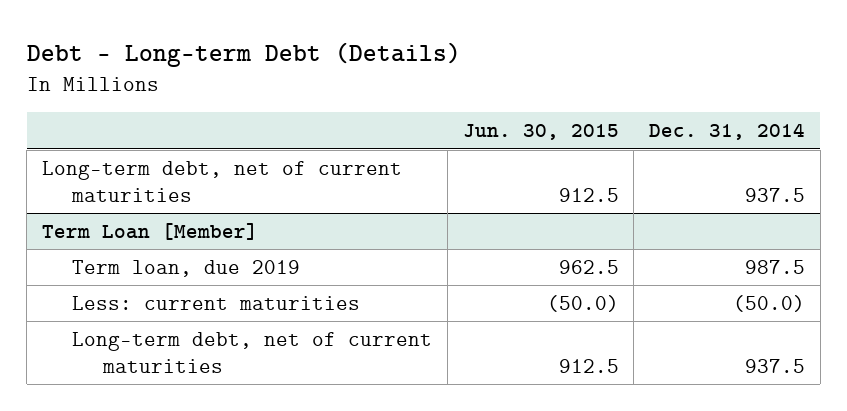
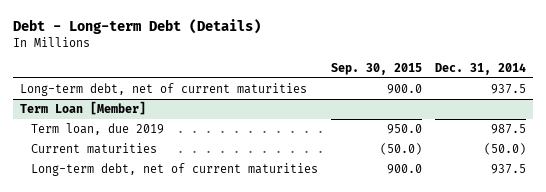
[462,124,619,141] Jun. 30, 2015 -> none
none -> [331,63,423,76] Sep. 30, 2015
[72,295,361,310] Less: current maturities -> [30,142,157,154] Current maturities

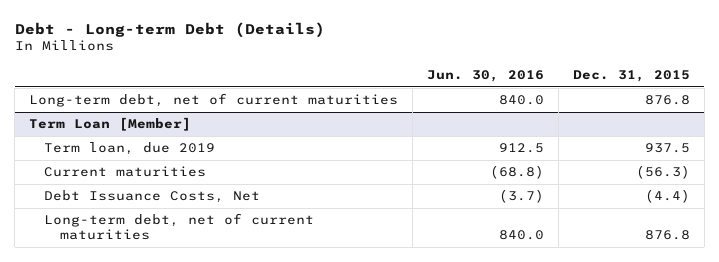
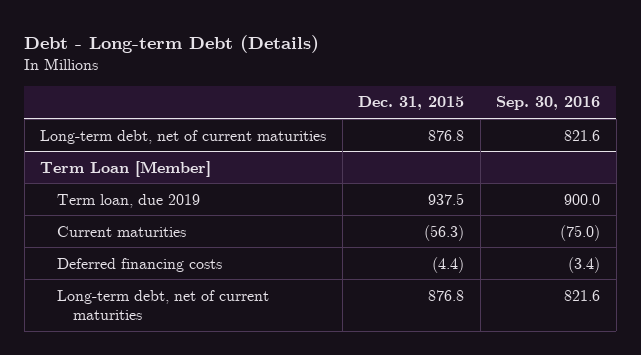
[426,70,544,83] Jun. 30, 2016 -> none
none -> [496,96,601,111] Sep. 30, 2016
[44,190,261,204] Debt Issuance Costs, Net -> [56,257,222,272] Deferred financing costs

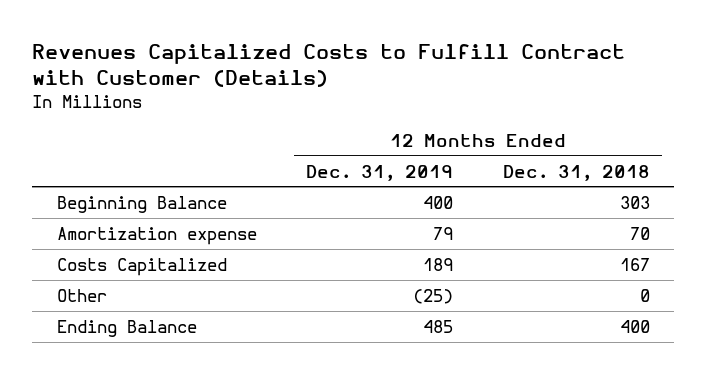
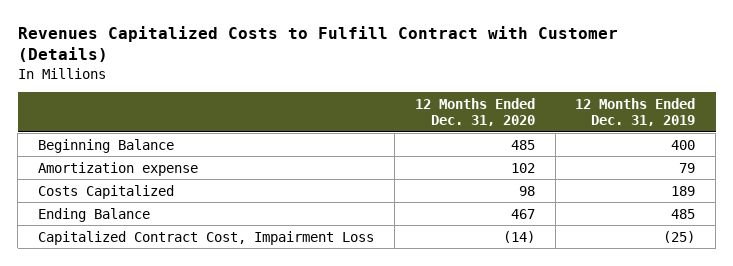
[502,164,650,181] Dec. 31, 2018 -> none
none -> [414,97,535,127] 12 Months Ended Dec. 31, 2020
[56,288,107,302] Other -> none
none -> [38,230,375,245] Capitalized Contract Cost, Impairment Loss

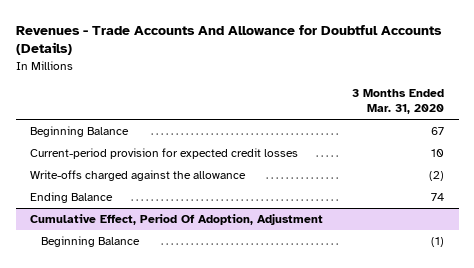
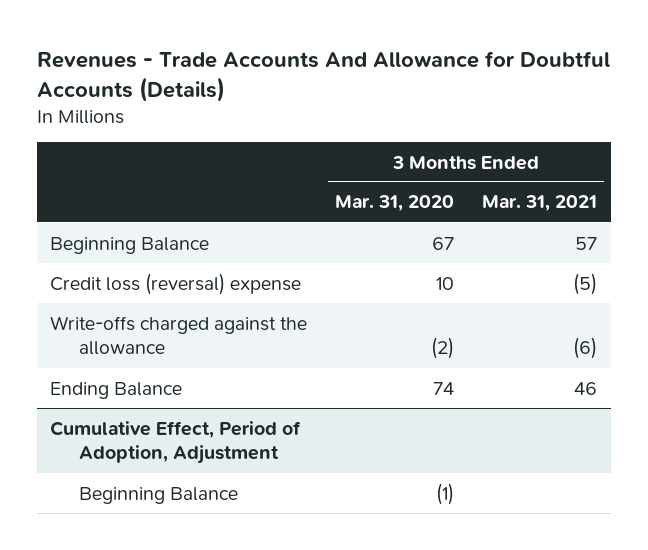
none -> [482,195,598,212] Mar. 31, 2021
[30,148,299,160] Current-period provision for expected credit losses -> [50,272,302,295] Credit loss (reversal) expense
[30,214,324,226] Cumulative Effect, Period Of Adoption, Adjustment -> [50,420,302,465] Cumulative Effect, Period of Adoption, Adjustment

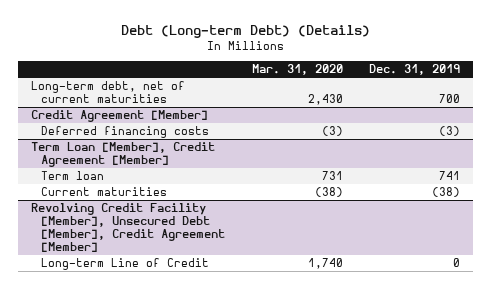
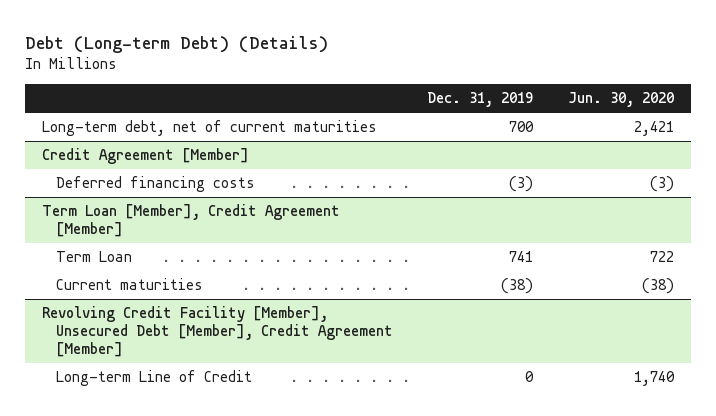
[251,64,343,76] Mar. 31, 2020 -> none
none -> [567,92,674,108] Jun. 30, 2020
[41,171,105,181] Term loan -> [55,251,132,263] Term Loan

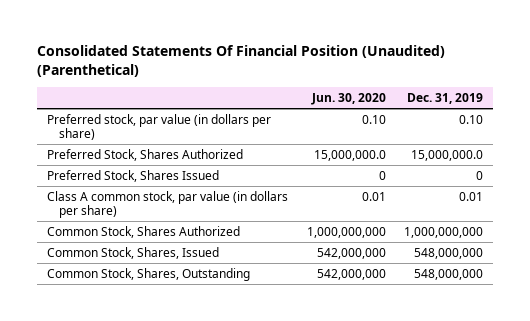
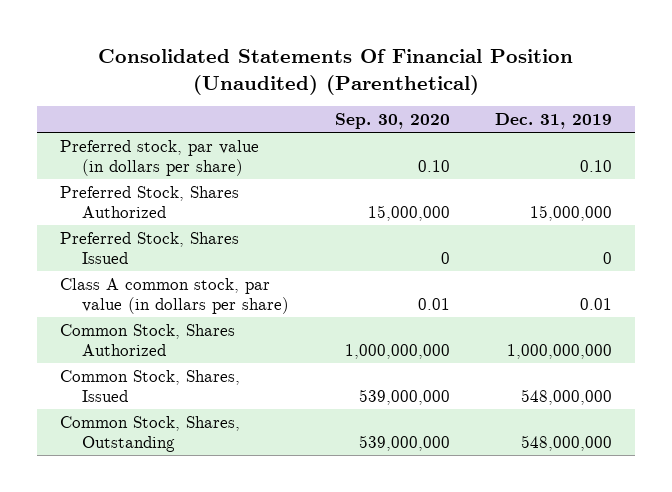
[310,92,386,105] Jun. 30, 2020 -> none
none -> [334,113,450,130] Sep. 30, 2020
[411,150,484,162] 15,000,000.0 -> [530,204,613,221] 15,000,000

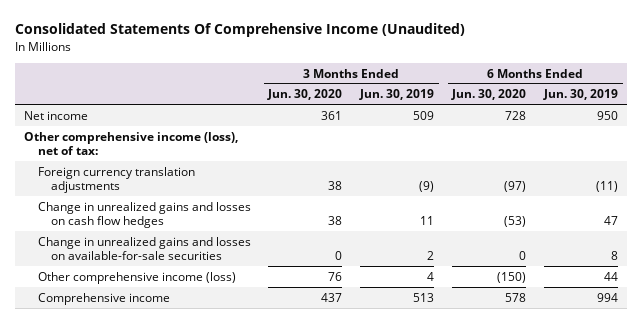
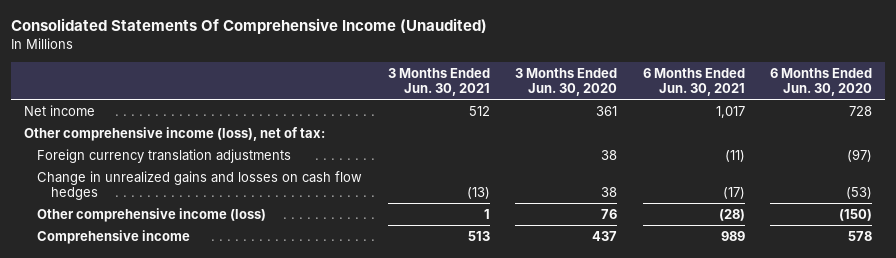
[359,89,435,101] Jun. 30, 2019 -> none
[543,89,619,101] Jun. 30, 2019 -> none
none -> [387,67,490,97] 3 Months Ended Jun. 30, 2021
none -> [642,67,745,97] 6 Months Ended Jun. 30, 2021
[37,236,251,260] Change in unrealized gains and losses on available-for-sale securities -> none

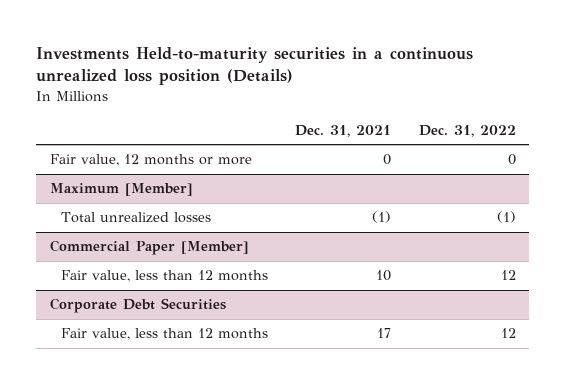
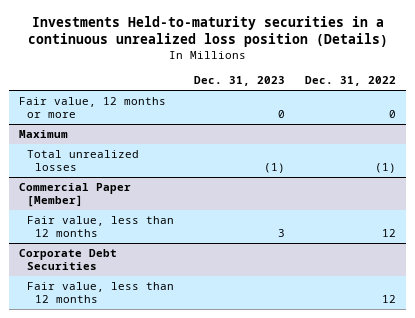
[295,124,392,137] Dec. 31, 2021 -> none
none -> [194,76,286,87] Dec. 31, 2023
[50,183,194,197] Maximum [Member] -> [19,129,69,138] Maximum

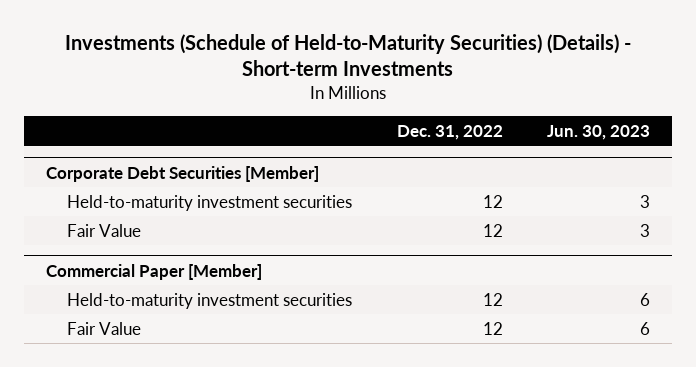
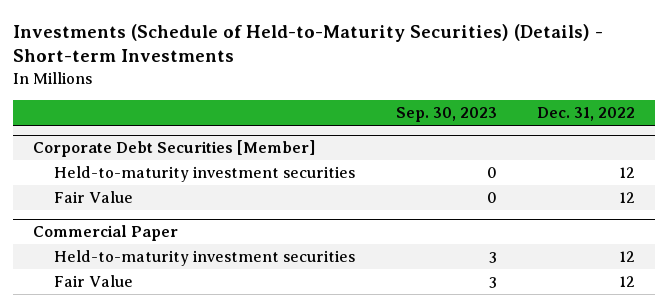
[547,124,651,140] Jun. 30, 2023 -> none
none -> [395,106,497,122] Sep. 30, 2023
[46,263,263,280] Commercial Paper [Member] -> [33,225,179,242] Commercial Paper

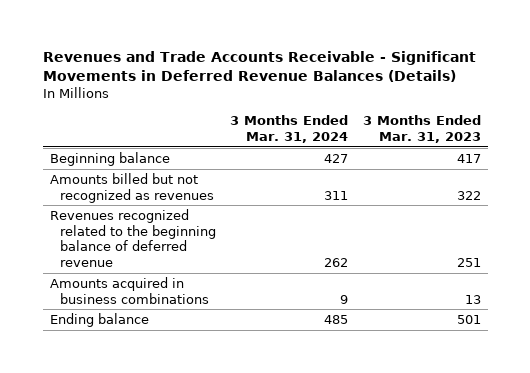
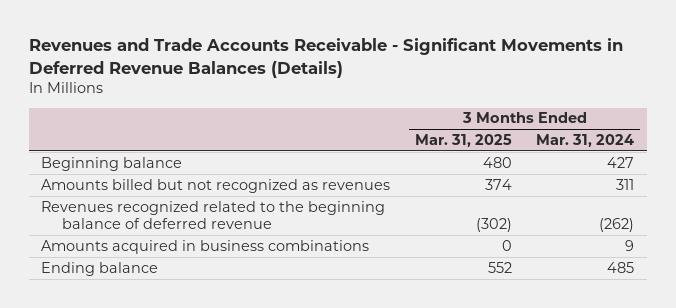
[362,115,481,143] 3 Months Ended Mar. 31, 2023 -> none
none -> [414,133,512,147] Mar. 31, 2025
[324,258,349,268] 262 -> [599,217,635,232] (262)

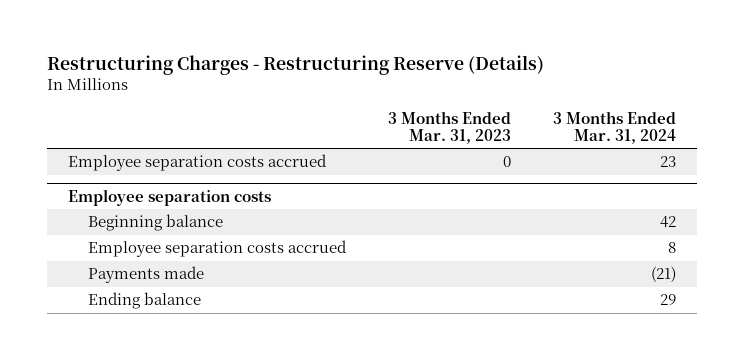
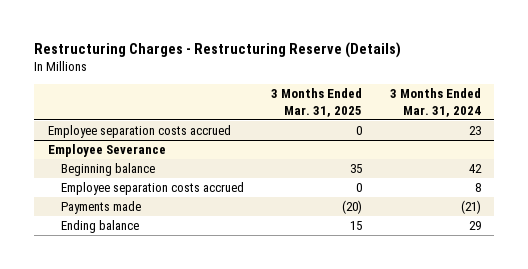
[387,110,511,145] 3 Months Ended Mar. 31, 2023 -> none
none -> [271,88,363,117] 3 Months Ended Mar. 31, 2025
[67,189,271,207] Employee separation costs -> [47,144,166,158] Employee Severance

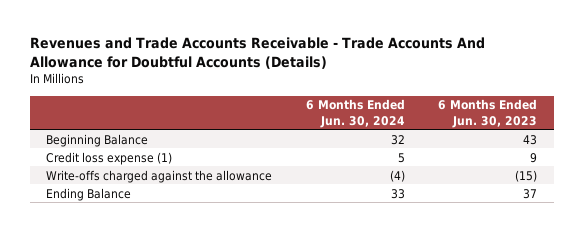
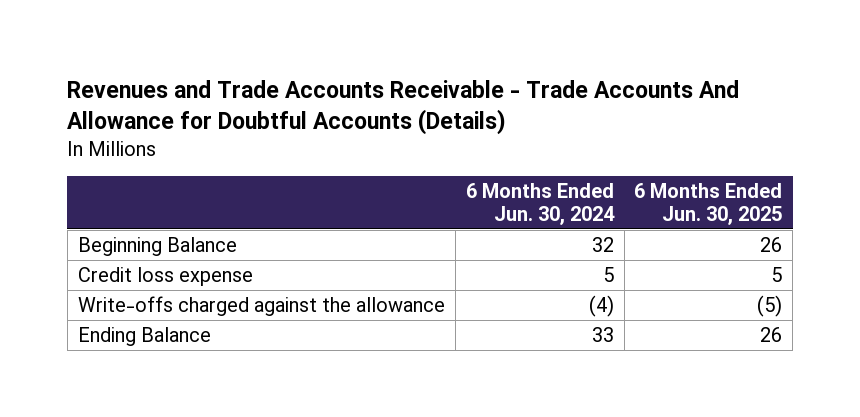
[438,99,538,128] 6 Months Ended Jun. 30, 2023 -> none
none -> [634,182,783,225] 6 Months Ended Jun. 30, 2025
[46,151,173,165] Credit loss expense (1) -> [77,267,253,287] Credit loss expense

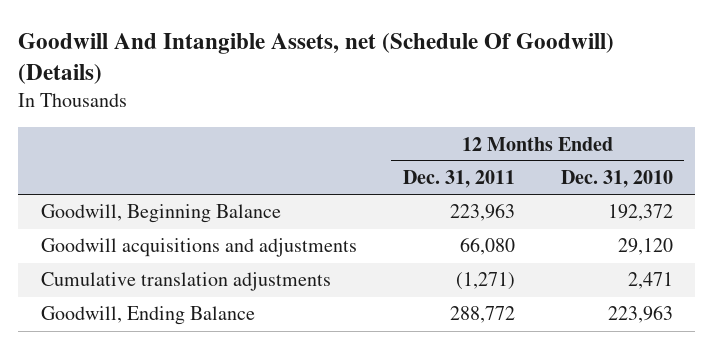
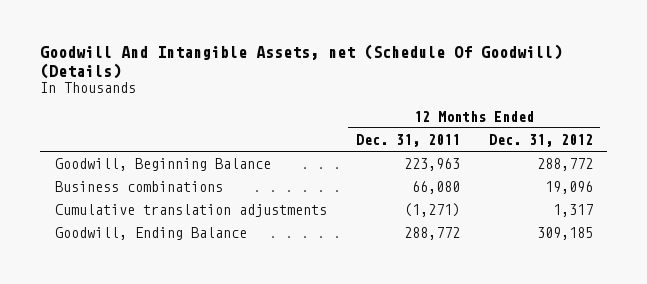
[560,170,673,189] Dec. 31, 2010 -> none
none -> [488,133,593,147] Dec. 31, 2012
[40,238,357,258] Goodwill acquisitions and adjustments -> [54,181,223,193] Business combinations

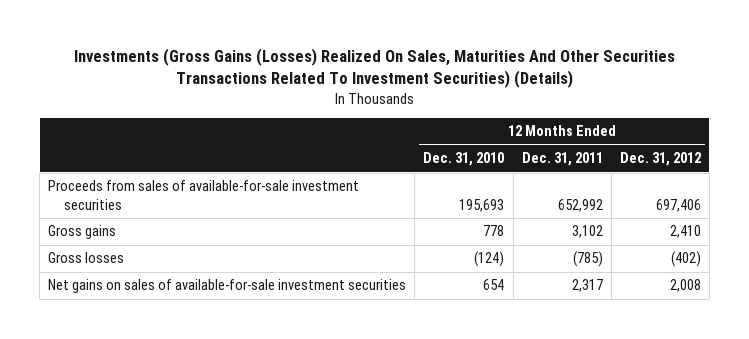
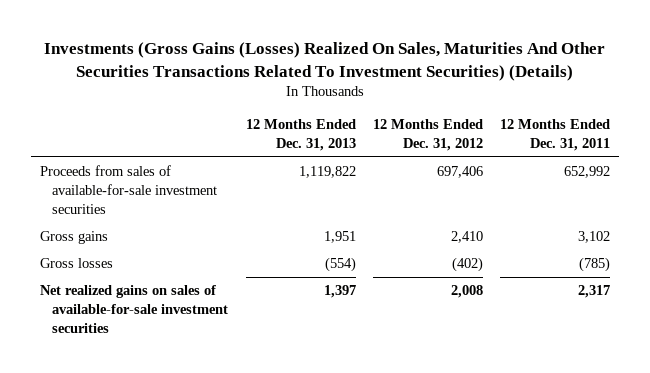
[423,152,505,167] Dec. 31, 2010 -> none
none -> [245,119,356,152] 12 Months Ended Dec. 31, 2013
[48,279,407,294] Net gains on sales of available-for-sale investment securities -> [39,285,229,334] Net realized gains on sales of available-for-sale investment securities

